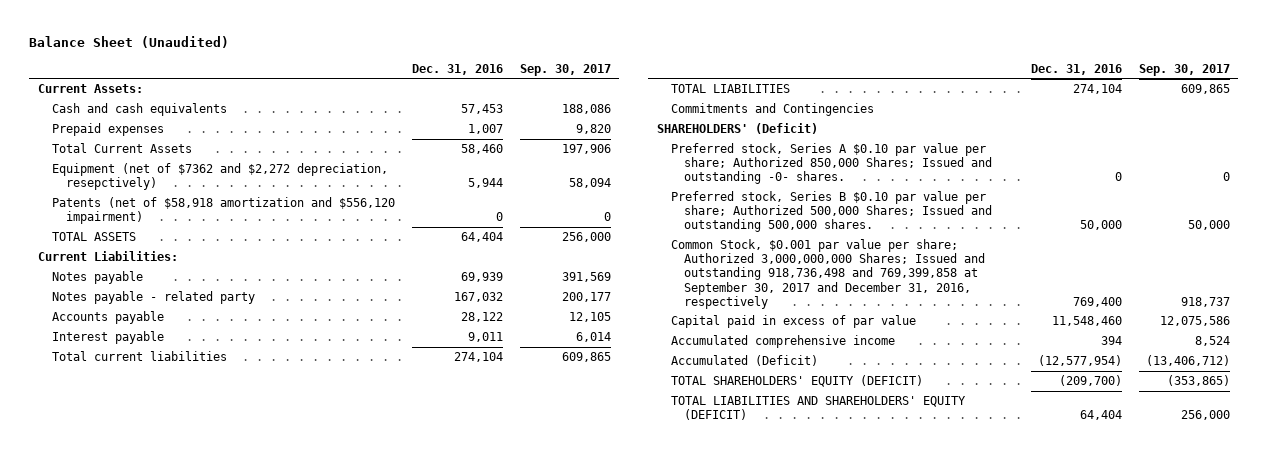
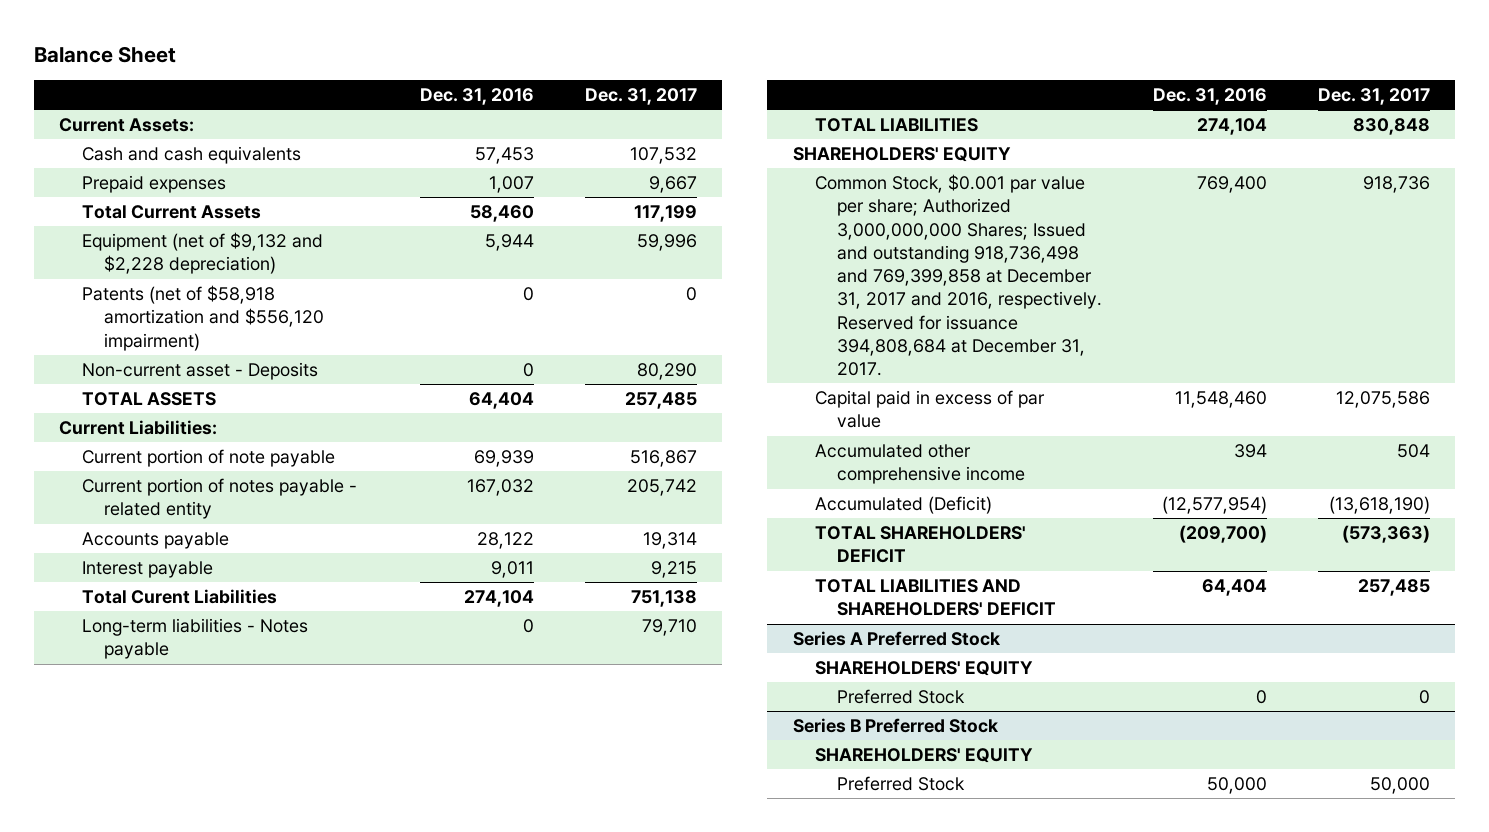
[29,36,230,49] Balance Sheet (Unaudited) -> [33,46,176,64] Balance Sheet
[519,63,611,76] Sep. 30, 2017 -> none
none -> [584,88,697,106] Dec. 31, 2017
[51,163,388,191] Equipment (net of $7362 and $2,272 depreciation, resepctively) -> [81,232,323,275] Equipment (net of $9,132 and $2,228 depreciation)
none -> [81,362,318,381] Non-current asset - Deposits
[51,271,143,285] Notes payable -> [81,449,335,468] Current portion of note payable
[51,291,255,305] Notes payable - related party -> [81,478,357,520] Current portion of notes payable - related entity
[51,351,227,362] Total current liabilities -> [81,589,277,605] Total Curent Liabilities
none -> [81,618,308,660] Long-term liabilities - Notes payable
[670,103,874,117] Commitments and Contingencies -> none
[670,143,993,185] Preferred stock, Series A $0.10 par value per share; Authorized 850,000 Shares; Issued and outstanding -0- shares. -> none
[670,191,993,233] Preferred stock, Series B $0.10 par value per share; Authorized 500,000 Shares; Issued and outstanding 500,000 shares. -> none
[656,123,818,135] SHAREHOLDERS' (Deficit) -> [792,147,1011,163] SHAREHOLDERS' EQUITY
[670,239,986,309] Common Stock, $0.001 par value per share; Authorized 3,000,000,000 Shares; Issued and outstanding 918,736,498 and 769,399,858 at September 30, 2017 and December 31, 2016, respectively -> [814,174,1103,376] Common Stock, $0.001 par value per share; Authorized 3,000,000,000 Shares; Issued and outstanding 918,736,498 and 769,399,858 at December 31, 2017 and 2016, respectively. Reserved for issuance 394,808,684 at December 31, 2017.
[670,335,895,349] Accumulated comprehensive income -> [814,444,1026,485] Accumulated other comprehensive income
[670,375,923,388] TOTAL SHAREHOLDERS' EQUITY (DEFICIT) -> [814,526,1026,564] TOTAL SHAREHOLDERS' DEFICIT
[670,396,966,421] TOTAL LIABILITIES AND SHAREHOLDERS' EQUITY (DEFICIT) -> [814,579,1057,617] TOTAL LIABILITIES AND SHAREHOLDERS' DEFICIT
none -> [792,631,1001,647] Series A Preferred Stock
none -> [814,661,1033,677] SHAREHOLDERS' EQUITY
none -> [837,689,966,705] Preferred Stock
none -> [792,718,999,734] Series B Preferred Stock
none -> [814,748,1033,764] SHAREHOLDERS' EQUITY
none -> [837,776,966,792] Preferred Stock

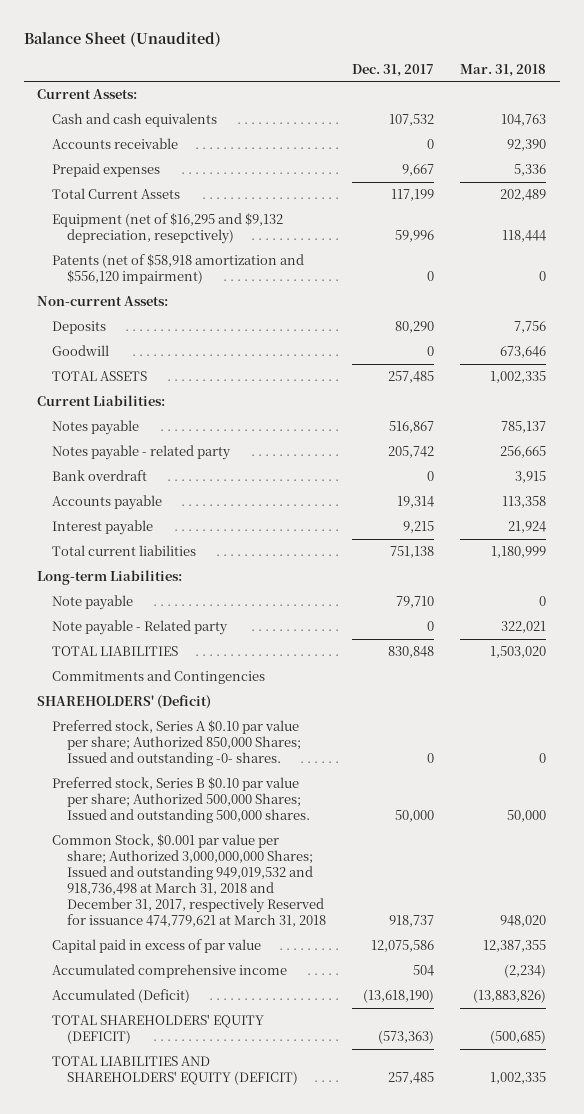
[33,46,176,64] Balance Sheet -> [24,32,222,48] Balance Sheet (Unaudited)
[419,88,534,106] Dec. 31, 2016 -> none
none -> [460,63,547,77] Mar. 31, 2018
none -> [52,137,179,149] Accounts receivable
[81,232,323,275] Equipment (net of $9,132 and $2,228 depreciation) -> [52,212,284,244] Equipment (net of $16,295 and $9,132 depreciation, resepctively)
none -> [37,295,169,306] Non-current Assets:
[81,362,318,381] Non-current asset - Deposits -> [52,320,107,334] Deposits
none -> [52,344,110,356] Goodwill
[81,449,335,468] Current portion of note payable -> [52,419,140,435] Notes payable
[81,478,357,520] Current portion of notes payable - related entity -> [52,444,232,460] Notes payable - related party
none -> [52,469,148,481] Bank overdraft
[81,589,277,605] Total Curent Liabilities -> [52,544,197,556] Total current liabilities
none -> [37,569,183,585] Long-term Liabilities:
[81,618,308,660] Long-term liabilities - Notes payable -> [52,594,134,610] Note payable
none -> [52,619,229,635] Note payable - Related party
none -> [52,669,266,684] Commitments and Contingencies
[792,147,1011,163] SHAREHOLDERS' EQUITY -> [37,694,212,709] SHAREHOLDERS' (Deficit)
none -> [52,719,301,766] Preferred stock, Series A $0.10 par value per share; Authorized 850,000 Shares; Issued and outstanding -0- shares.
none -> [52,776,310,823] Preferred stock, Series B $0.10 par value per share; Authorized 500,000 Shares; Issued and outstanding 500,000 shares.
[814,174,1103,376] Common Stock, $0.001 par value per share; Authorized 3,000,000,000 Shares; Issued and outstanding 918,736,498 and 769,399,858 at December 31, 2017 and 2016, respectively. Reserved for issuance 394,808,684 at December 31, 2017. -> [52,833,326,928] Common Stock, $0.001 par value per share; Authorized 3,000,000,000 Shares; Issued and outstanding 949,019,532 and 918,736,498 at March 31, 2018 and December 31, 2017, respectively Reserved for issuance 474,779,621 at March 31, 2018
[1362,176,1430,194] 918,736 -> [389,915,435,928] 918,737
[814,444,1026,485] Accumulated other comprehensive income -> [52,963,288,978] Accumulated comprehensive income
[792,631,1001,647] Series A Preferred Stock -> none
[814,661,1033,677] SHAREHOLDERS' EQUITY -> none
[837,689,966,705] Preferred Stock -> none
[792,718,999,734] Series B Preferred Stock -> none
[814,748,1033,764] SHAREHOLDERS' EQUITY -> none
[837,776,966,792] Preferred Stock -> none
[814,526,1026,564] TOTAL SHAREHOLDERS' DEFICIT -> [52,1013,265,1044] TOTAL SHAREHOLDERS' EQUITY (DEFICIT)
[814,579,1057,617] TOTAL LIABILITIES AND SHAREHOLDERS' DEFICIT -> [52,1055,298,1085] TOTAL LIABILITIES AND SHAREHOLDERS' EQUITY (DEFICIT)

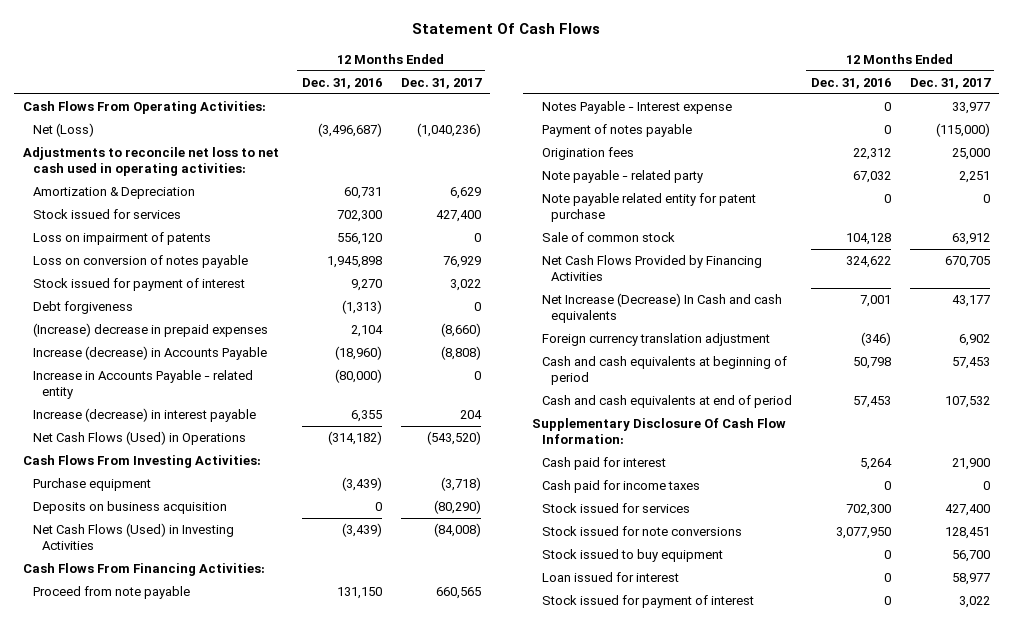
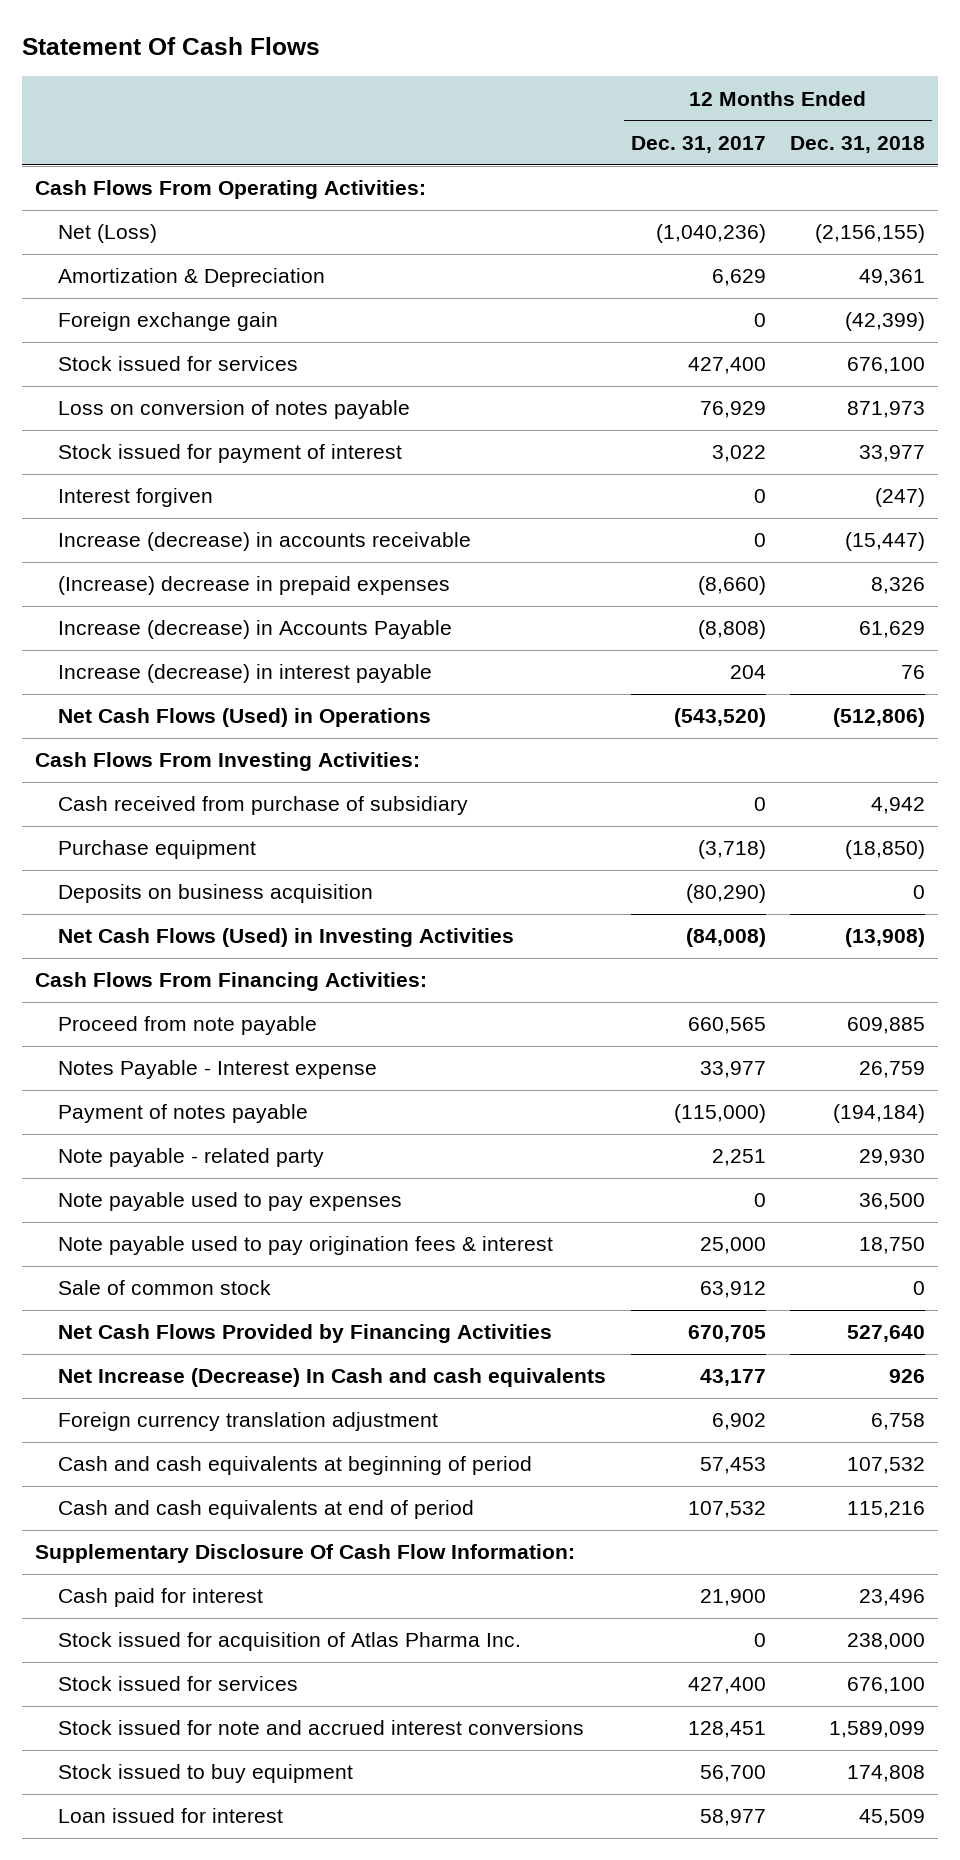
[301,77,382,89] Dec. 31, 2016 -> none
none -> [790,135,926,153] Dec. 31, 2018
[23,147,280,177] Adjustments to reconcile net loss to net cash used in operating activities: -> none
none -> [57,312,278,332] Foreign exchange gain
[32,232,211,246] Loss on impairment of patents -> none
[32,301,133,315] Debt forgiveness -> [57,488,213,508] Interest forgiven
none -> [57,532,471,552] Increase (decrease) in accounts receivable
[32,370,253,400] Increase in Accounts Payable - related entity -> none
none -> [57,796,468,816] Cash received from purchase of subsidiary
[541,147,634,161] Origination fees -> none
[541,193,756,223] Note payable related entity for patent purchase -> none
none -> [57,1192,402,1212] Note payable used to pay expenses
none -> [57,1236,553,1256] Note payable used to pay origination fees & interest
[541,480,700,494] Cash paid for income taxes -> none
none -> [57,1632,521,1652] Stock issued for acquisition of Atlas Pharma Inc.
[541,526,742,537] Stock issued for note conversions -> [57,1720,584,1736] Stock issued for note and accrued interest conversions
[541,595,754,609] Stock issued for payment of interest -> none

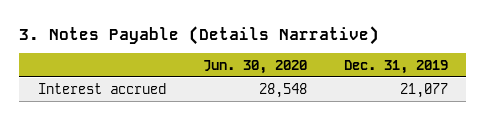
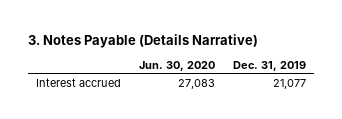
[258,83,307,99] 28,548 -> [177,78,215,89] 27,083

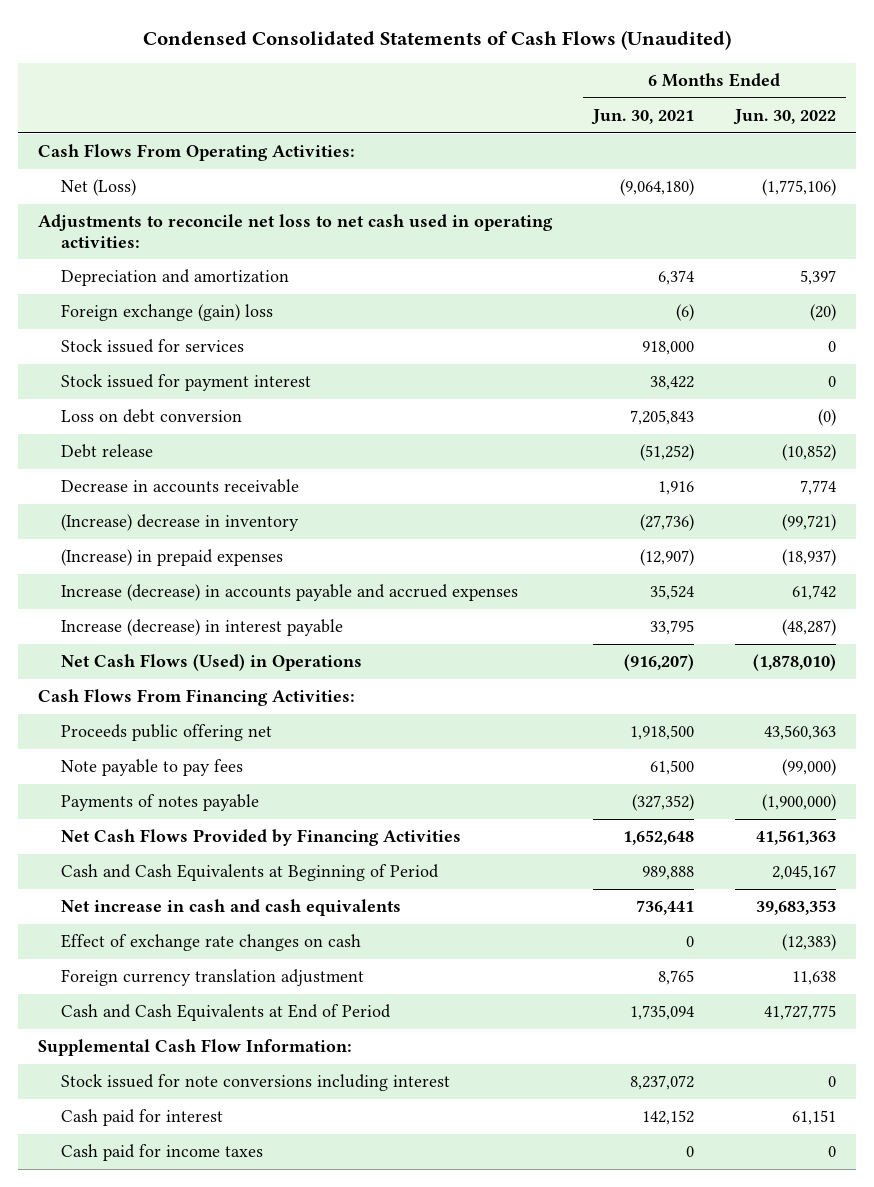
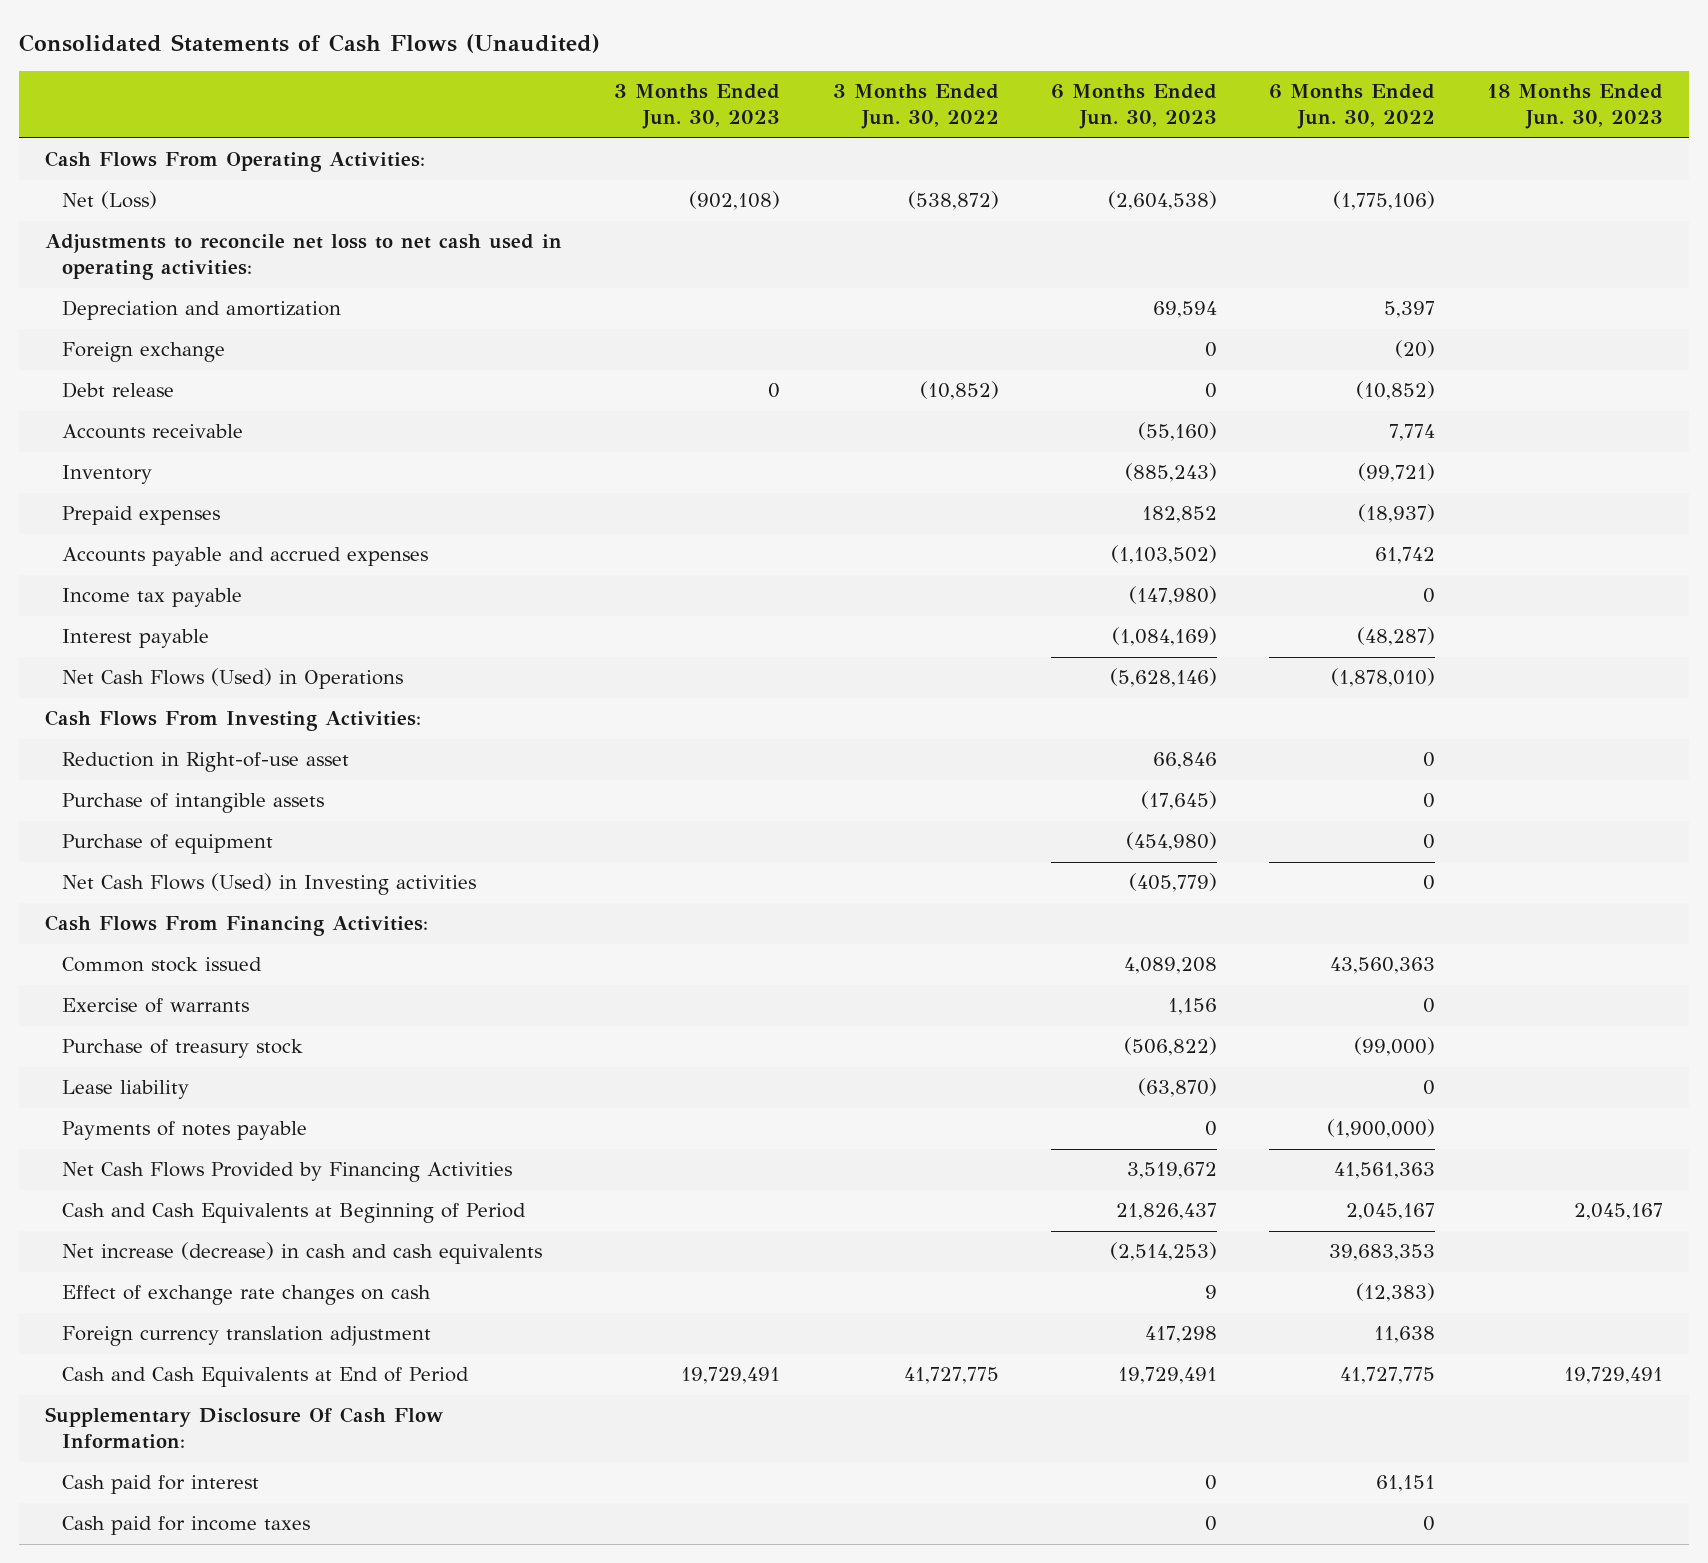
[143,30,732,51] Condensed Consolidated Statements of Cash Flows (Unaudited) -> [18,33,600,53] Consolidated Statements of Cash Flows (Unaudited)
[591,108,695,125] Jun. 30, 2021 -> none
none -> [614,84,781,130] 3 Months Ended Jun. 30, 2023
none -> [832,84,999,130] 3 Months Ended Jun. 30, 2022
none -> [1050,84,1217,130] 6 Months Ended Jun. 30, 2023
none -> [1487,84,1664,130] 18 Months Ended Jun. 30, 2023
[60,339,244,354] Stock issued for services -> none
[60,374,311,392] Stock issued for payment interest -> none
[60,409,242,424] Loss on debt conversion -> none
[60,304,273,322] Foreign exchange (gain) loss -> [61,342,225,363] Foreign exchange
[60,479,299,494] Decrease in accounts receivable -> [61,424,243,440] Accounts receivable
[60,514,299,532] (Increase) decrease in inventory -> [61,465,152,485] Inventory
[60,549,283,567] (Increase) in prepaid expenses -> [61,506,220,526] Prepaid expenses
[60,584,518,602] Increase (decrease) in accounts payable and accrued expenses -> [61,547,428,567] Accounts payable and accrued expenses
none -> [61,588,242,608] Income tax payable
[60,619,343,637] Increase (decrease) in interest payable -> [61,629,209,649] Interest payable
none -> [45,710,422,732] Cash Flows From Investing Activities:
none -> [61,752,349,773] Reduction in Right-of-use asset
none -> [61,793,324,814] Purchase of intangible assets
none -> [61,834,273,855] Purchase of equipment
none -> [61,873,476,896] Net Cash Flows (Used) in Investing activities
[60,759,243,777] Note payable to pay fees -> none
[60,724,272,742] Proceeds public offering net -> [61,957,262,973] Common stock issued
none -> [61,998,249,1014] Exercise of warrants
none -> [61,1039,303,1059] Purchase of treasury stock
none -> [61,1080,189,1100] Lease liability
[60,899,401,917] Net increase in cash and cash equivalents -> [61,1242,542,1265] Net increase (decrease) in cash and cash equivalents
[60,1074,450,1092] Stock issued for note conversions including interest -> none
[38,1039,353,1057] Supplemental Cash Flow Information: -> [45,1407,444,1450] Supplementary Disclosure Of Cash Flow Information:

